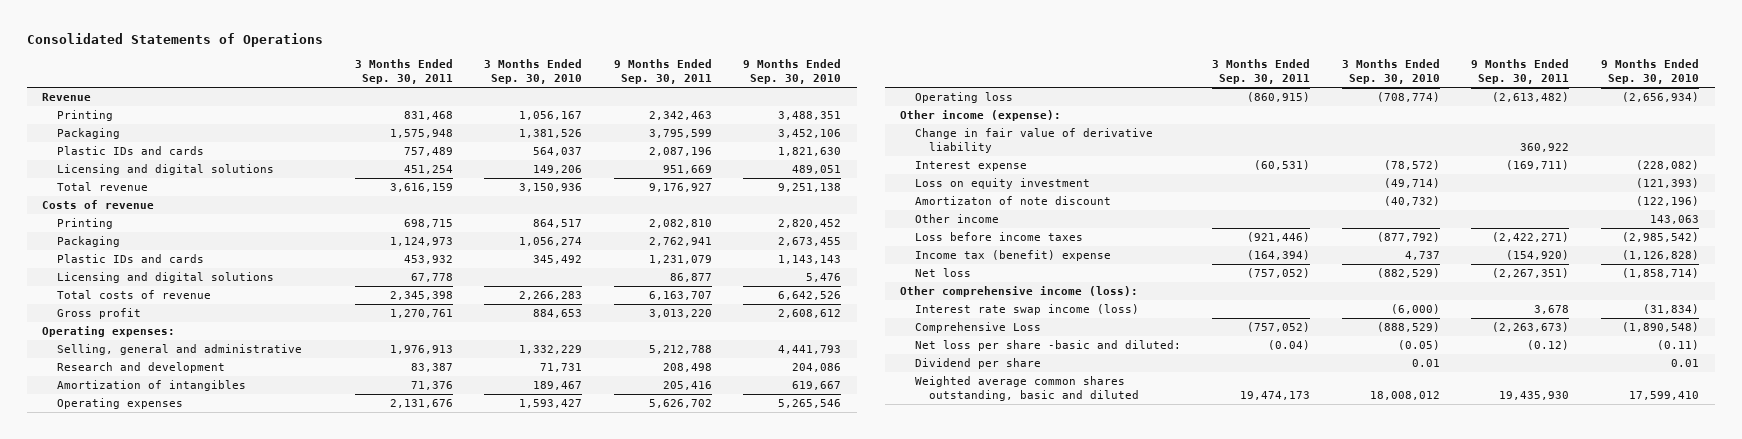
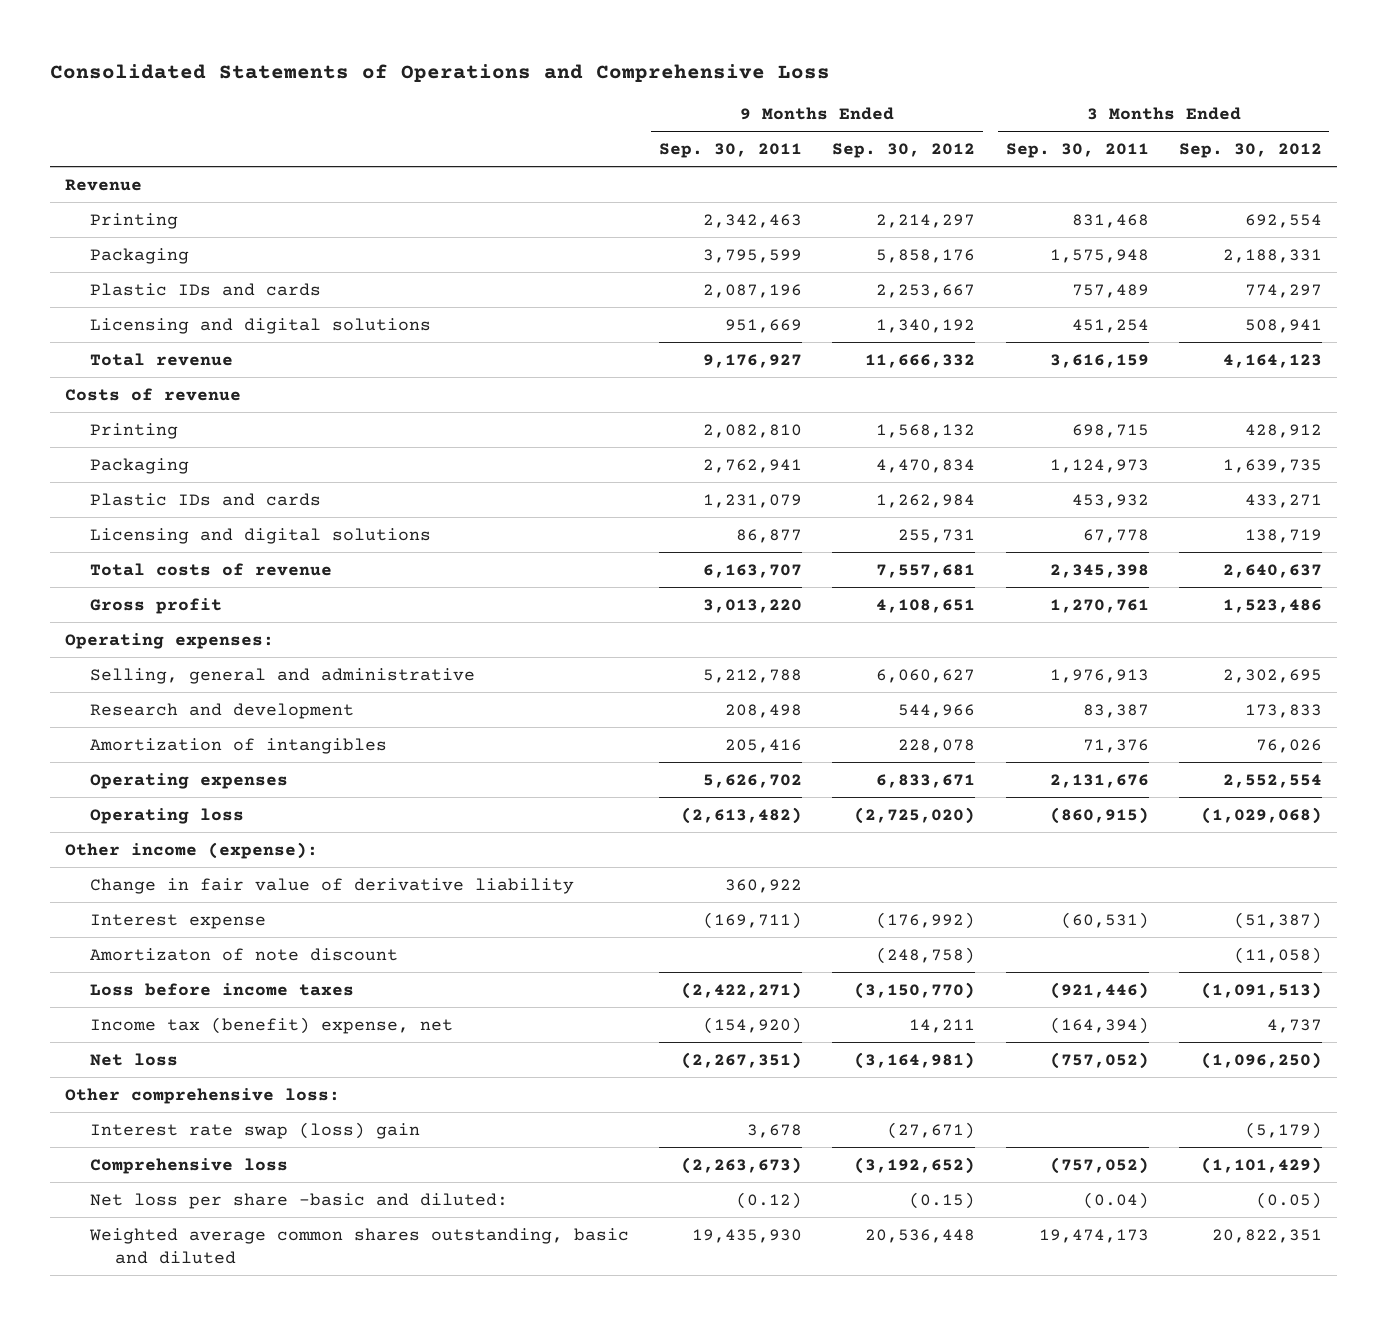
[26,32,323,47] Consolidated Statements of Operations -> [49,63,830,82] Consolidated Statements of Operations and Comprehensive Loss
[484,59,583,84] 3 Months Ended Sep. 30, 2010 -> none
[743,59,842,84] 9 Months Ended Sep. 30, 2010 -> none
none -> [832,143,976,159] Sep. 30, 2012
none -> [1178,143,1322,159] Sep. 30, 2012
[914,178,1090,190] Loss on equity investment -> none
[914,214,999,224] Other income -> none
[914,250,1111,262] Income tax (benefit) expense -> [89,1016,453,1034] Income tax (benefit) expense, net
[900,286,1139,298] Other comprehensive income (loss): -> [64,1087,340,1104] Other comprehensive loss:
[914,304,1139,316] Interest rate swap income (loss) -> [89,1121,420,1139] Interest rate swap (loss) gain
[914,322,1041,334] Comprehensive Loss -> [89,1157,288,1174] Comprehensive loss
[914,358,1041,370] Dividend per share -> none

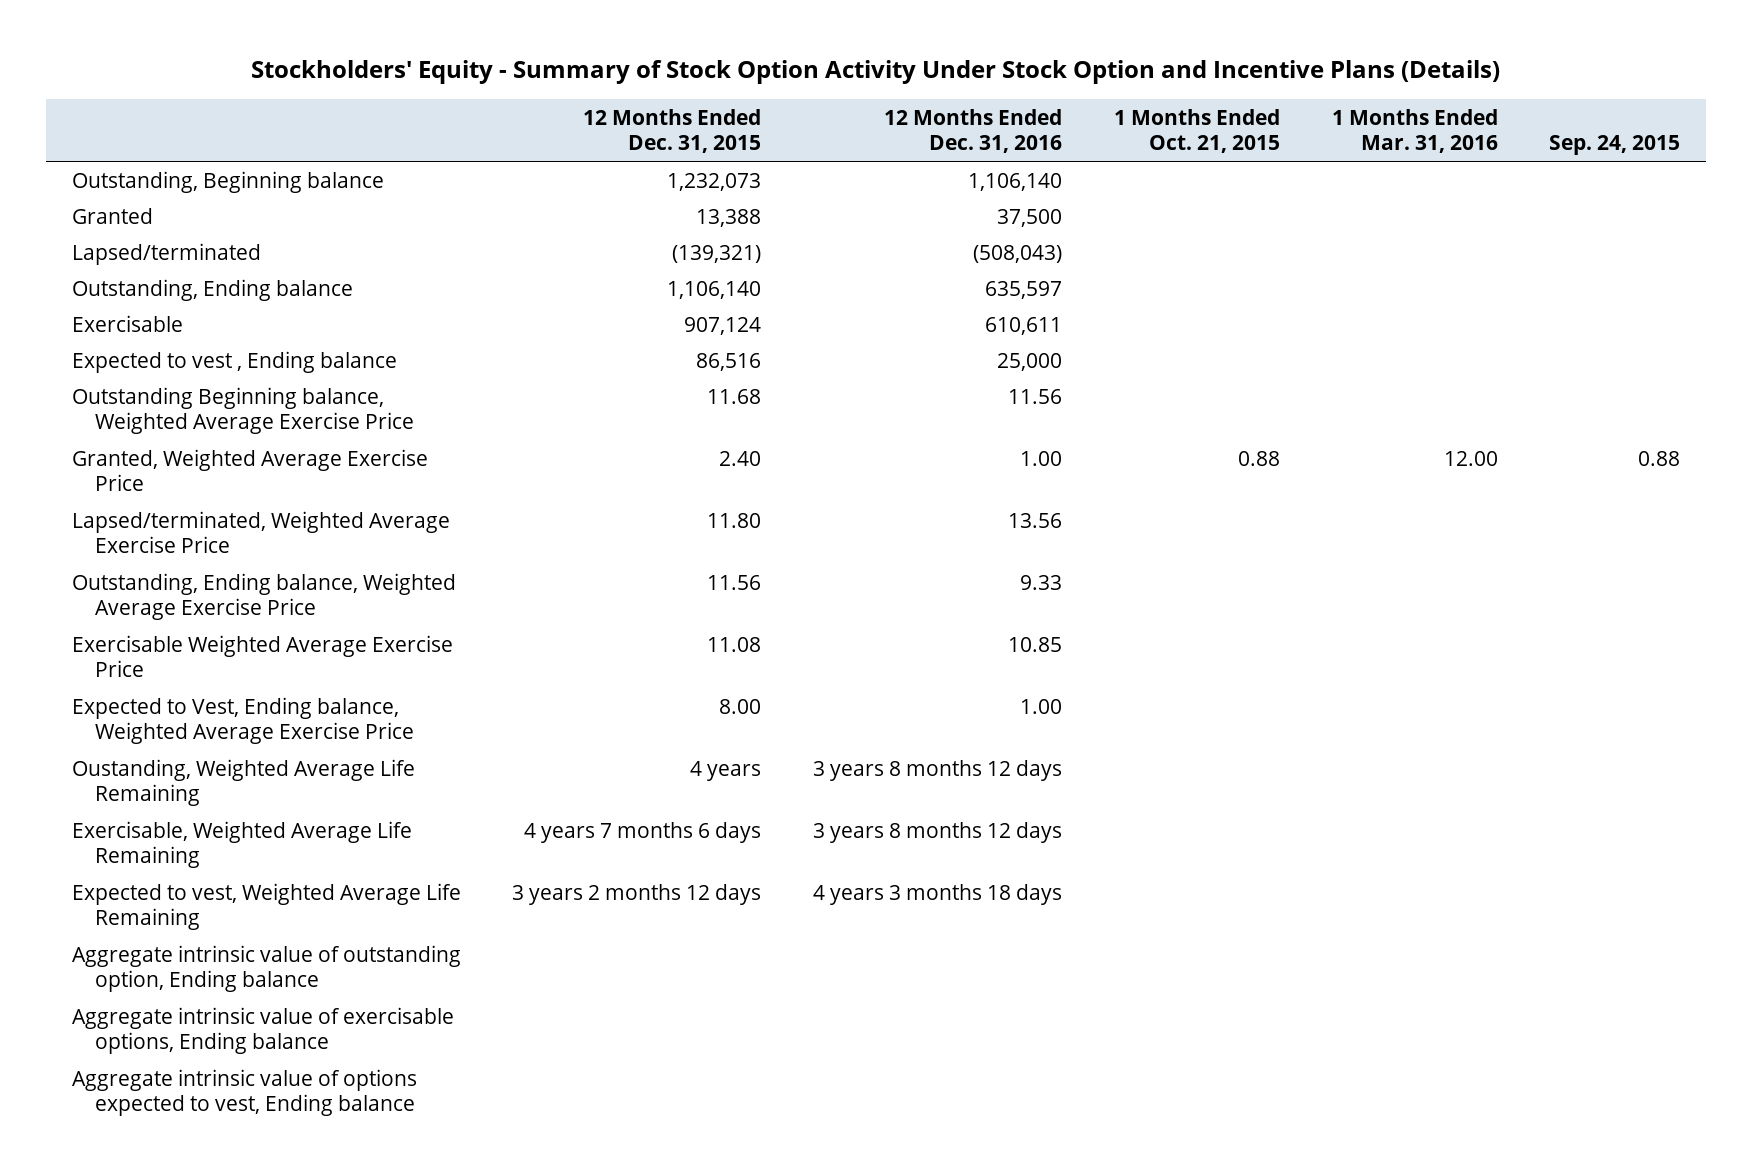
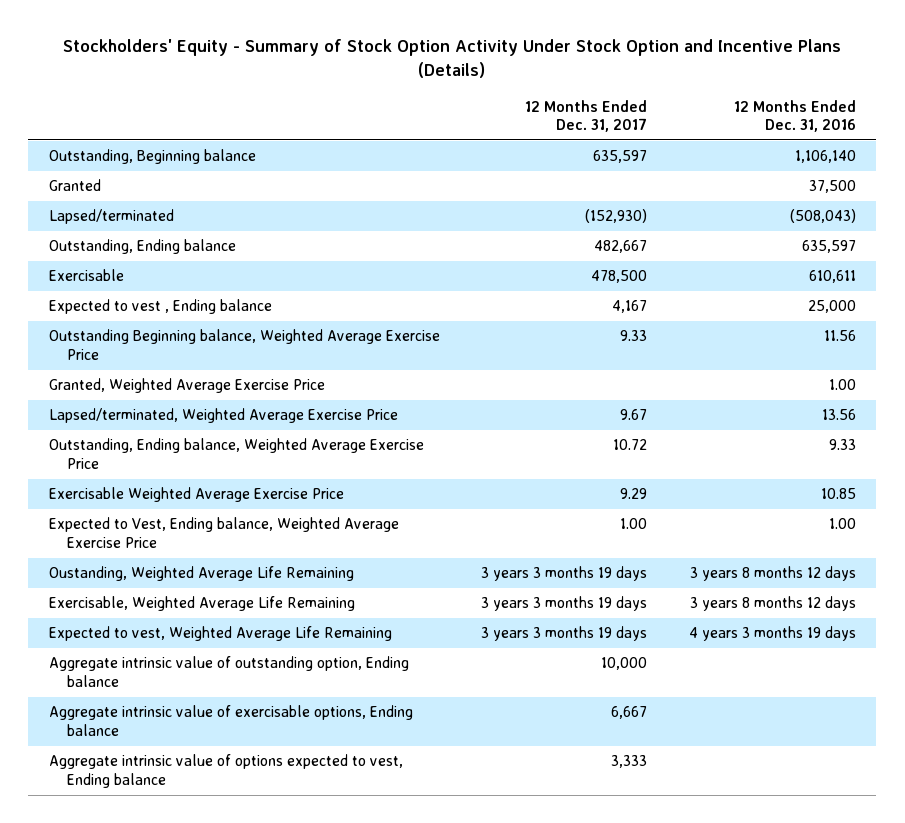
[583,108,762,154] 12 Months Ended Dec. 31, 2015 -> none
[1113,108,1280,154] 1 Months Ended Oct. 21, 2015 -> none
[1331,108,1498,154] 1 Months Ended Mar. 31, 2016 -> none
[1549,135,1681,156] Sep. 24, 2015 -> none
none -> [525,99,648,132] 12 Months Ended Dec. 31, 2017
[813,883,1063,905] 4 years 3 months 18 days -> [688,626,856,642] 4 years 3 months 19 days

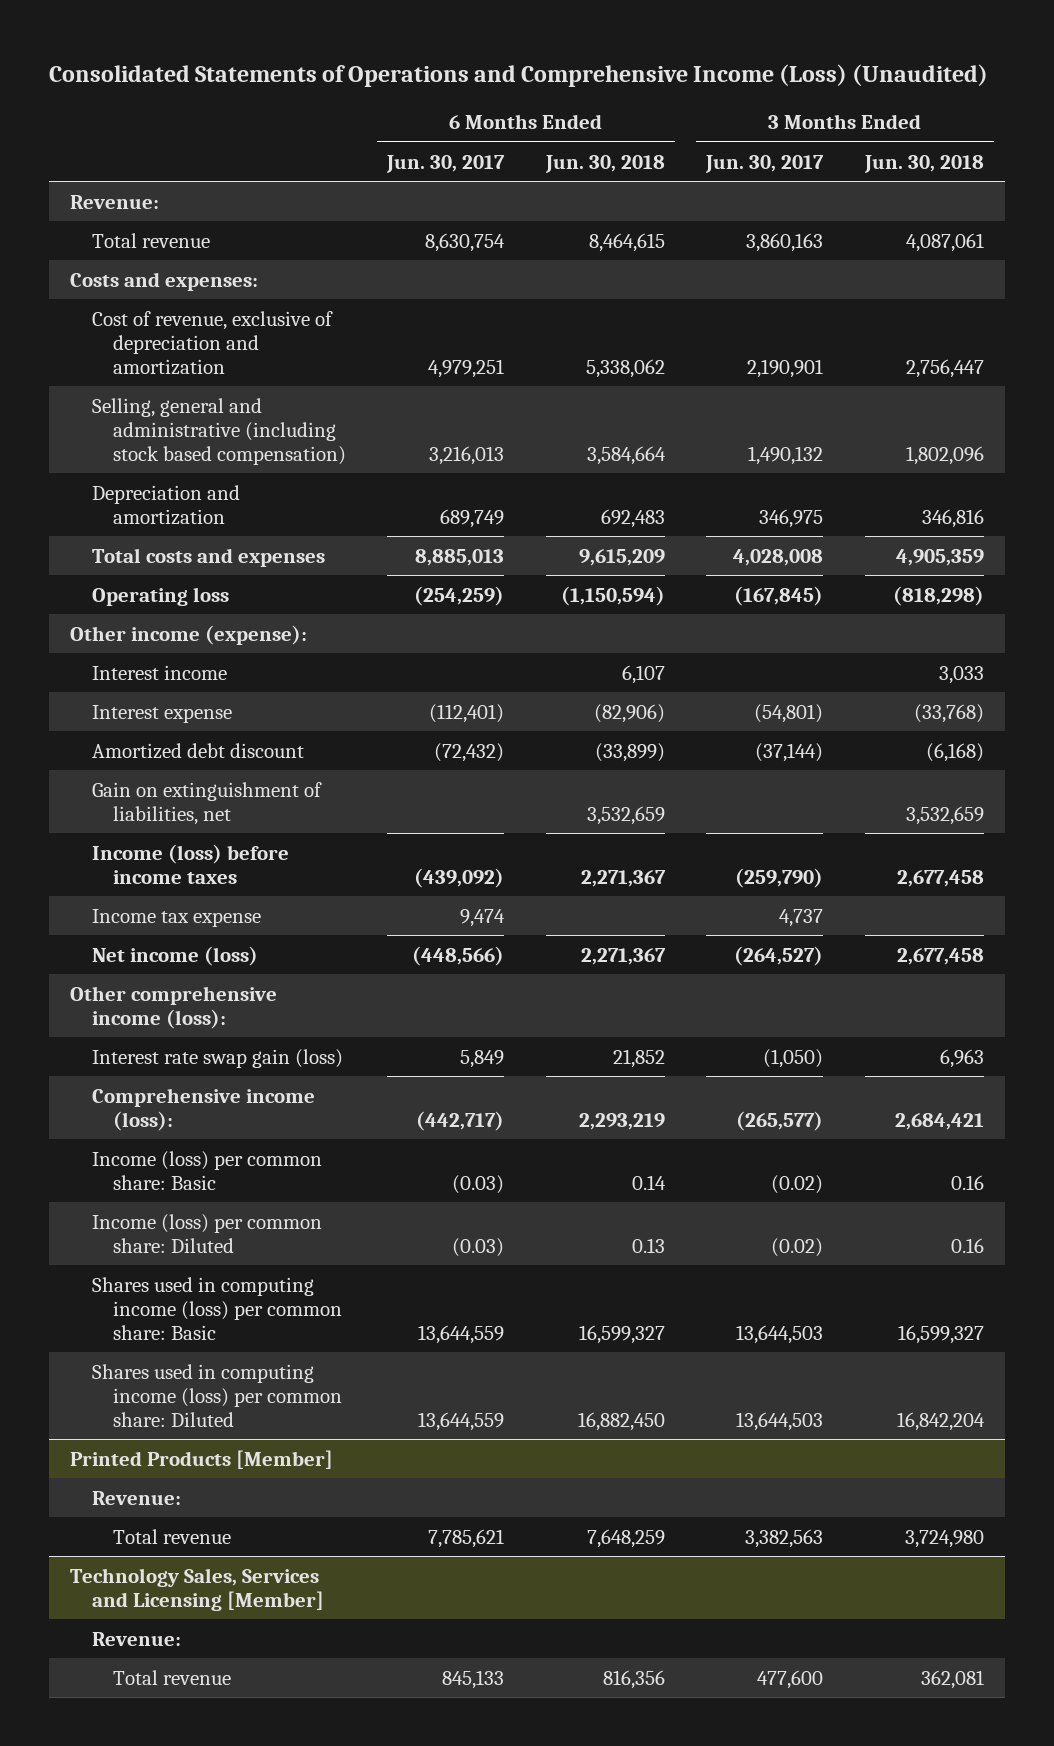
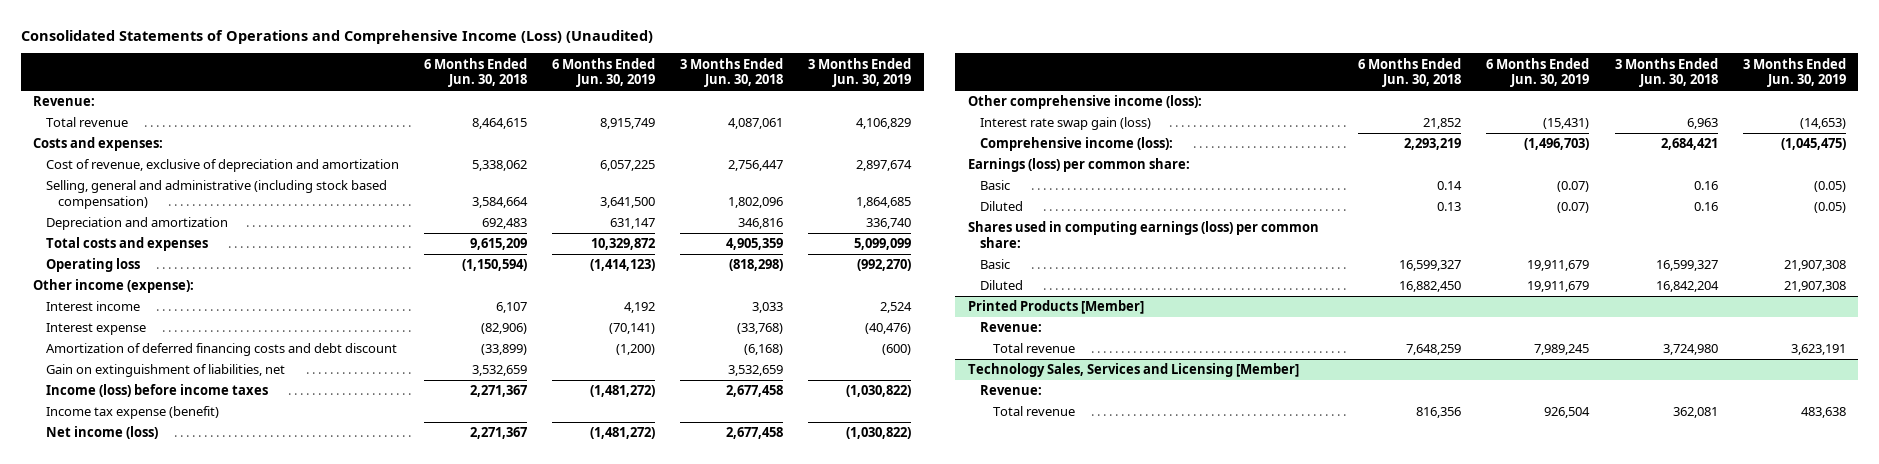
[386,154,506,173] Jun. 30, 2017 -> none
[705,154,825,173] Jun. 30, 2017 -> none
none -> [551,57,655,88] 6 Months Ended Jun. 30, 2019
none -> [808,57,912,88] 3 Months Ended Jun. 30, 2019
[91,742,304,759] Amortized debt discount -> [45,343,397,357] Amortization of deferred financing costs and debt discount
[91,908,261,927] Income tax expense -> [45,406,219,420] Income tax expense (benefit)
none -> [967,158,1190,173] Earnings (loss) per common share:
[91,1150,322,1190] Income (loss) per common share: Basic -> [980,180,1011,191] Basic
[91,1213,322,1253] Income (loss) per common share: Diluted -> [980,201,1024,212] Diluted
none -> [967,221,1319,248] Shares used in computing earnings (loss) per common share:
[91,1276,342,1340] Shares used in computing income (loss) per common share: Basic -> [980,259,1011,270] Basic
[91,1363,342,1427] Shares used in computing income (loss) per common share: Diluted -> [980,280,1024,291] Diluted

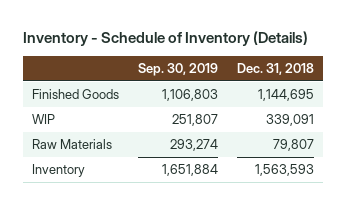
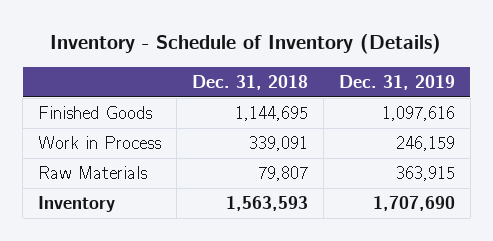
[137,62,218,76] Sep. 30, 2019 -> none
none -> [338,74,455,90] Dec. 31, 2019
[32,114,56,125] WIP -> [38,136,162,150] Work in Process

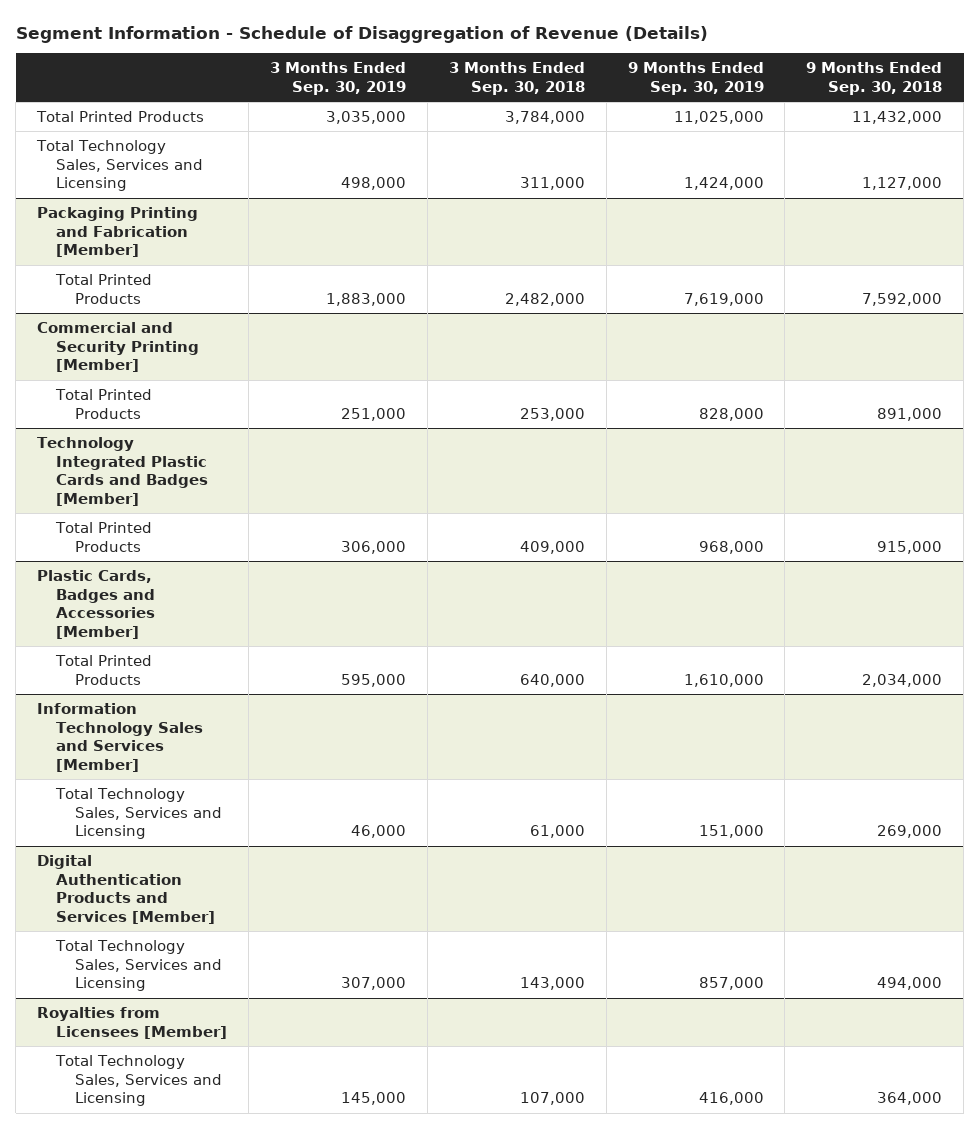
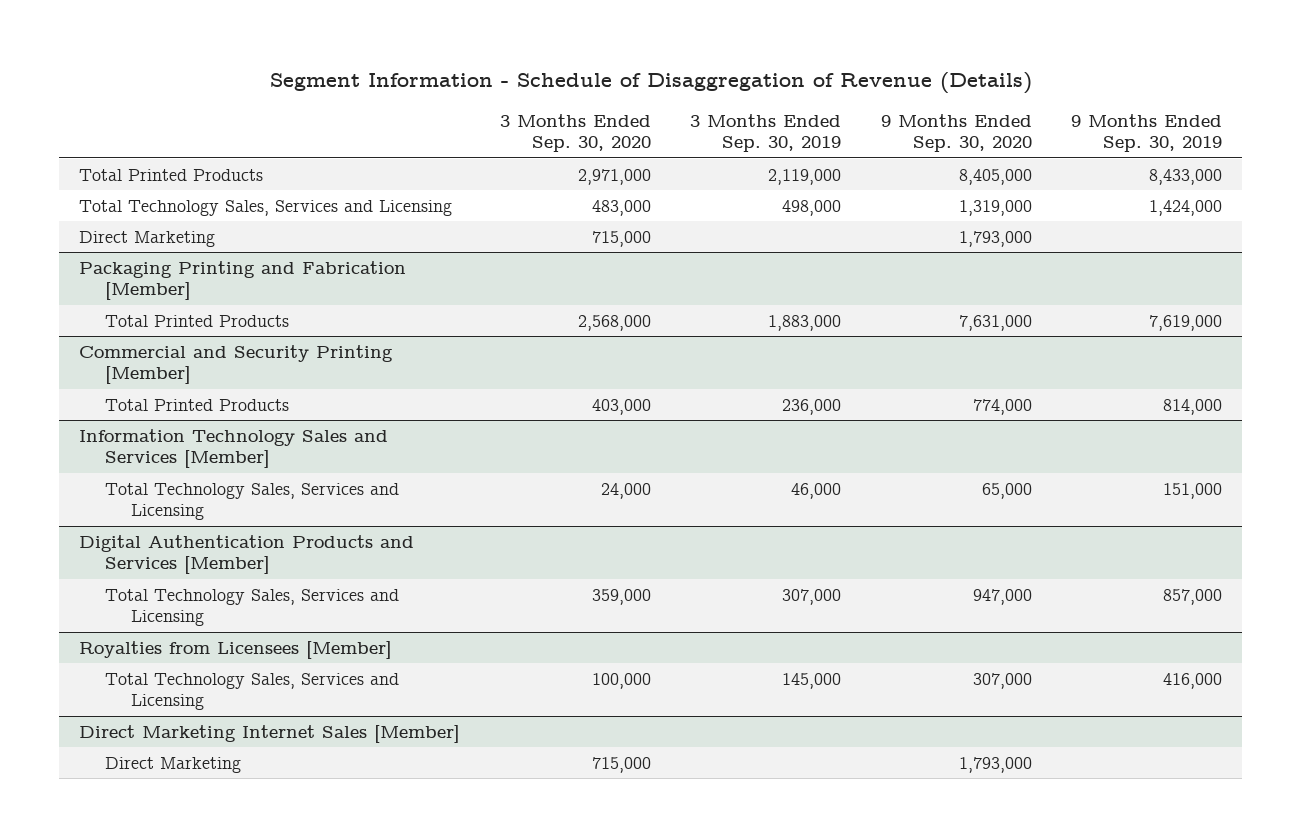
[448,62,585,95] 3 Months Ended Sep. 30, 2018 -> none
[806,62,943,95] 9 Months Ended Sep. 30, 2018 -> none
none -> [499,113,651,153] 3 Months Ended Sep. 30, 2020
none -> [880,113,1032,153] 9 Months Ended Sep. 30, 2020
[325,110,406,124] 3,035,000 -> [768,168,842,185] 2,119,000
[673,110,764,124] 11,025,000 -> [1148,168,1222,185] 8,433,000
none -> [79,230,216,247] Direct Marketing
[37,436,209,506] Technology Integrated Plastic Cards and Badges [Member] -> none
[55,521,153,552] Total Printed Products -> none
[37,569,156,639] Plastic Cards, Badges and Accessories [Member] -> none
[55,654,153,685] Total Printed Products -> none
[340,407,406,421] 251,000 -> [782,398,842,415] 236,000
[698,407,764,421] 828,000 -> [1162,398,1222,415] 814,000
none -> [79,724,461,743] Direct Marketing Internet Sales [Member]
none -> [105,756,242,773] Direct Marketing

